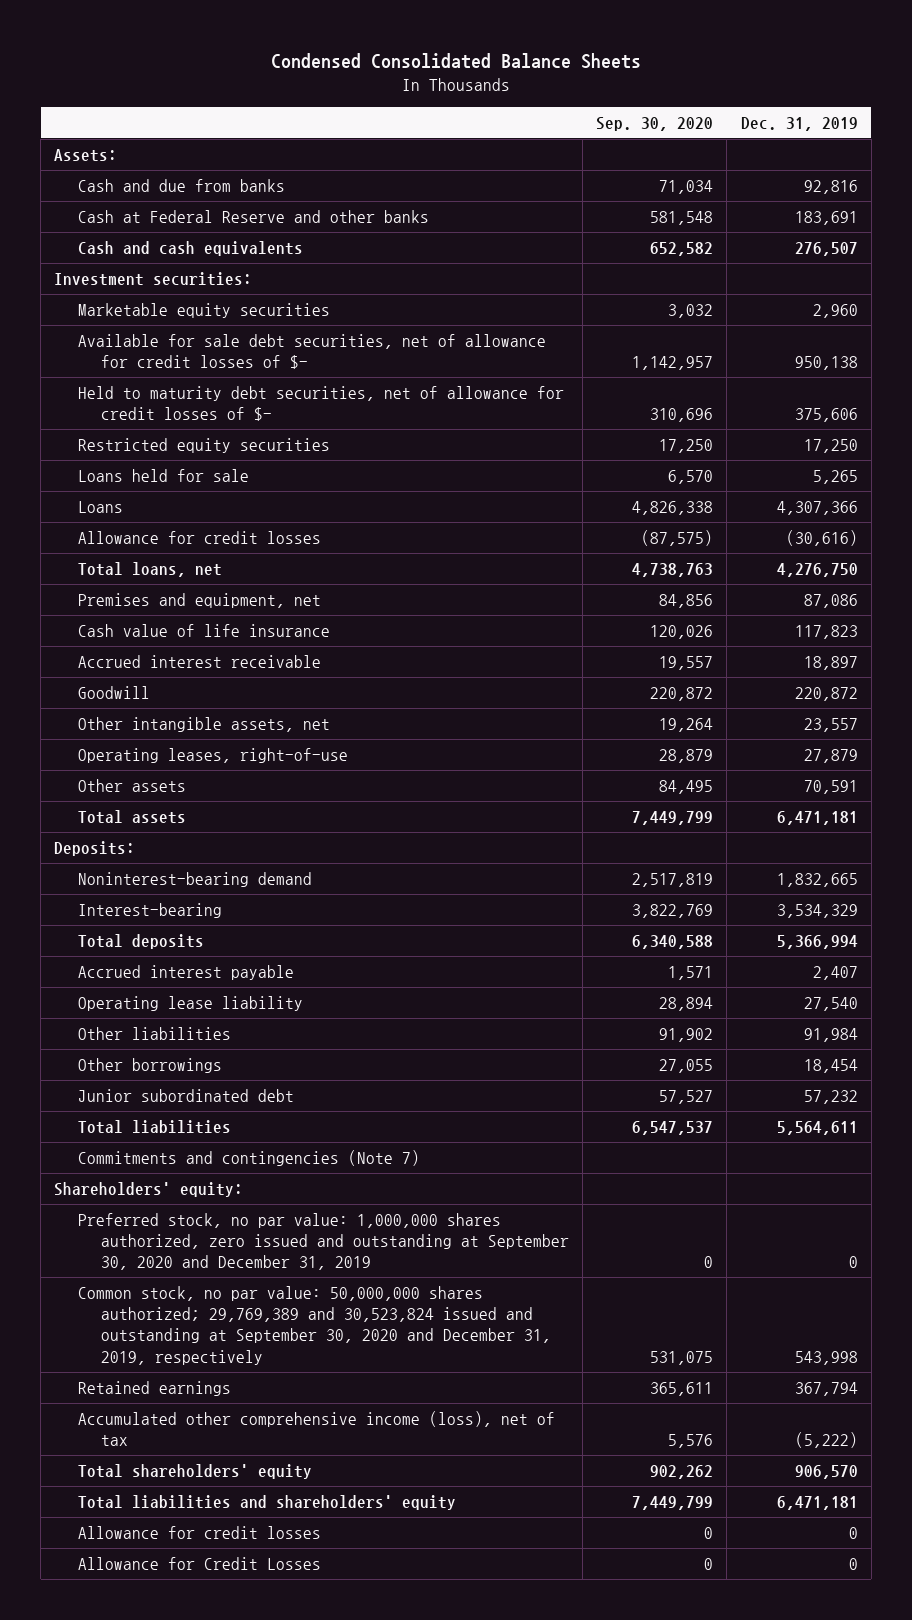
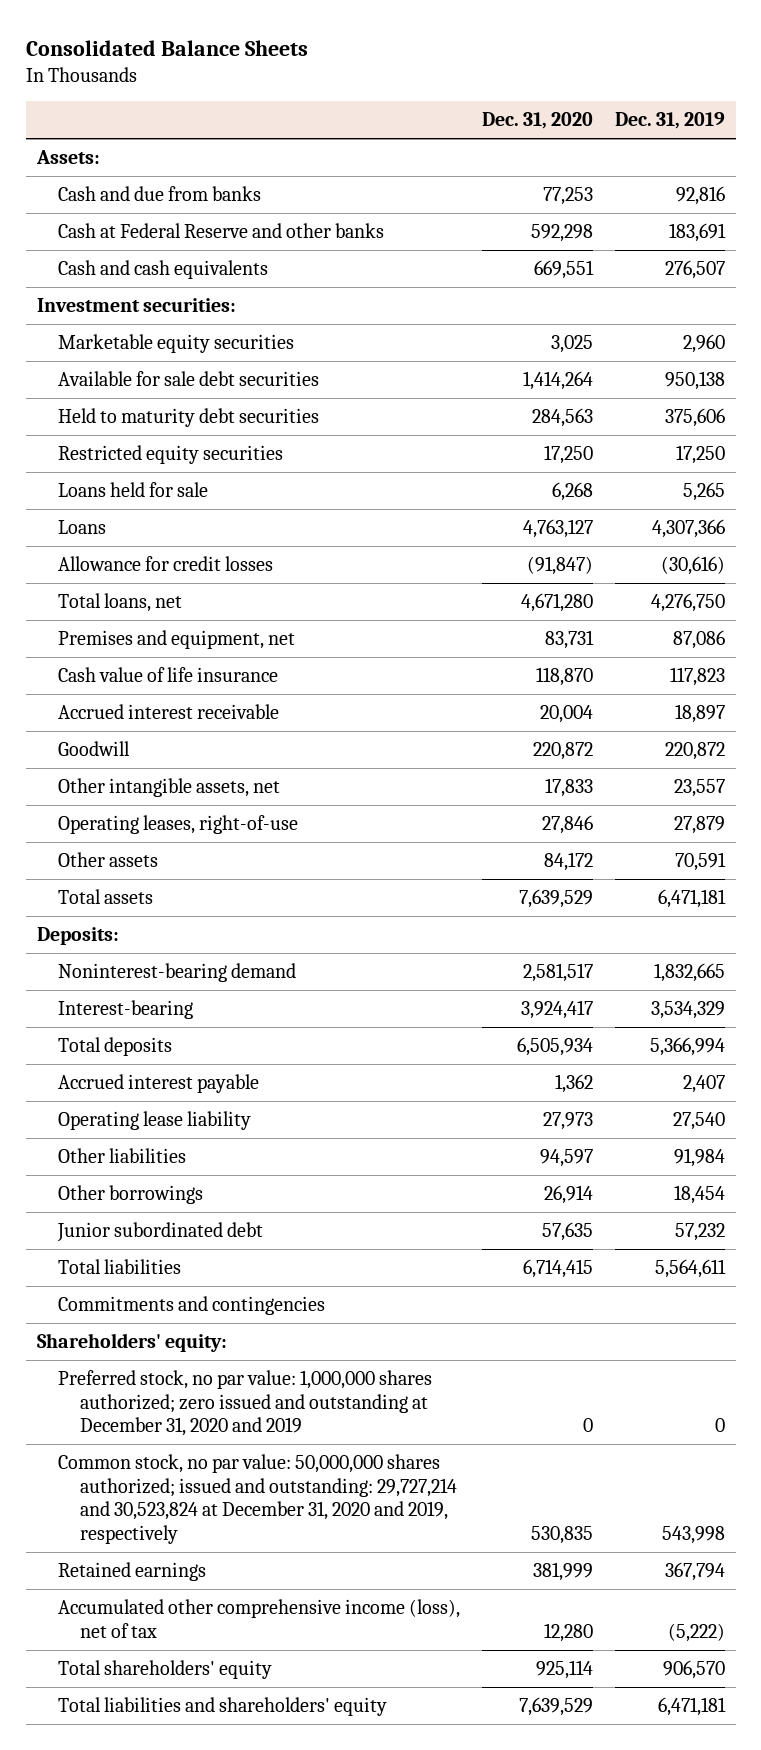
[271,53,642,70] Condensed Consolidated Balance Sheets -> [25,39,308,56] Consolidated Balance Sheets
[596,116,714,131] Sep. 30, 2020 -> none
none -> [482,112,594,130] Dec. 31, 2020
[77,333,546,370] Available for sale debt securities, net of allowance for credit losses of $- -> [58,371,320,387] Available for sale debt securities
[77,385,564,422] Held to maturity debt securities, net of allowance for credit losses of $- -> [58,408,320,428] Held to maturity debt securities
[77,1149,420,1166] Commitments and contingencies (Note 7) -> [58,1296,326,1316] Commitments and contingencies
[77,1212,569,1271] Preferred stock, no par value: 1,000,000 shares authorized, zero issued and outstanding at September 30, 2020 and December 31, 2019 -> [58,1370,433,1437] Preferred stock, no par value: 1,000,000 shares authorized; zero issued and outstanding at December 31, 2020 and 2019
[77,1285,551,1365] Common stock, no par value: 50,000,000 shares authorized; 29,769,389 and 30,523,824 issued and outstanding at September 30, 2020 and December 31, 2019, respectively -> [58,1454,458,1544] Common stock, no par value: 50,000,000 shares authorized; issued and outstanding: 29,727,214 and 30,523,824 at December 31, 2020 and 2019, respectively
[77,1525,321,1539] Allowance for credit losses -> none
[77,1556,321,1570] Allowance for Credit Losses -> none

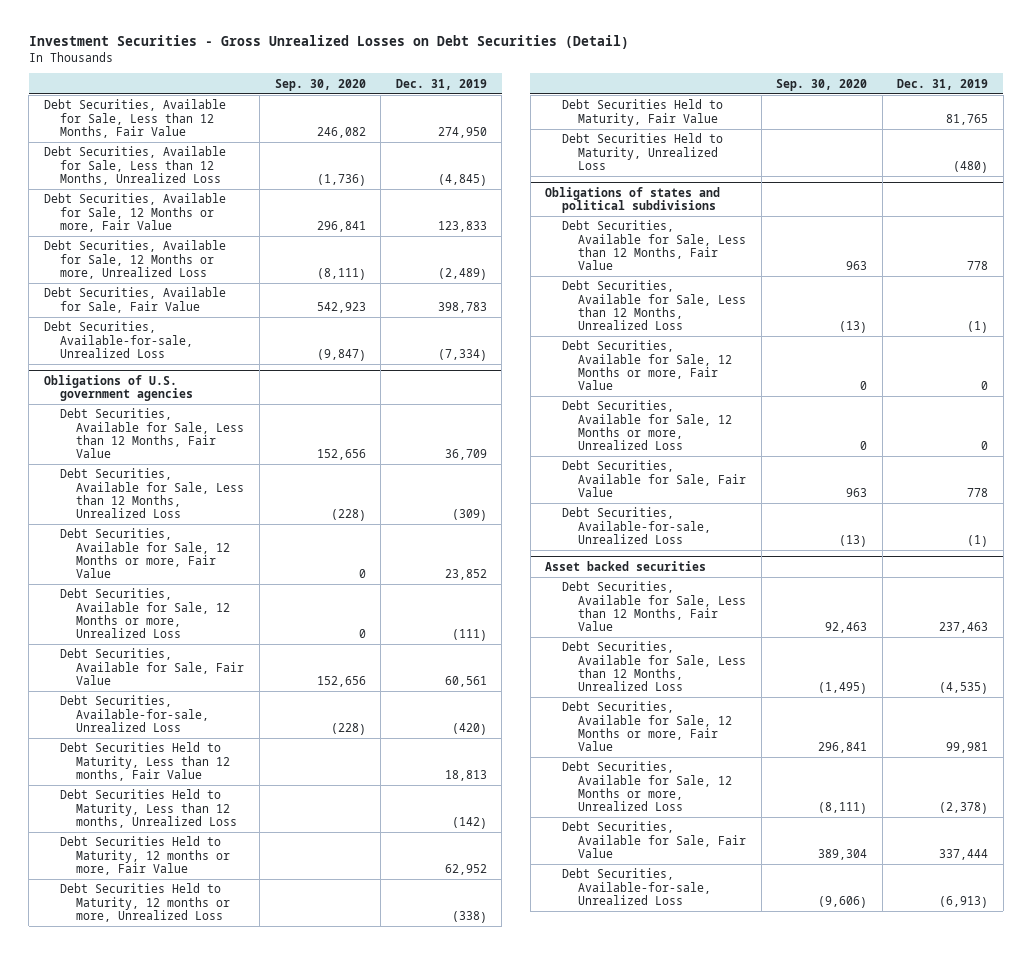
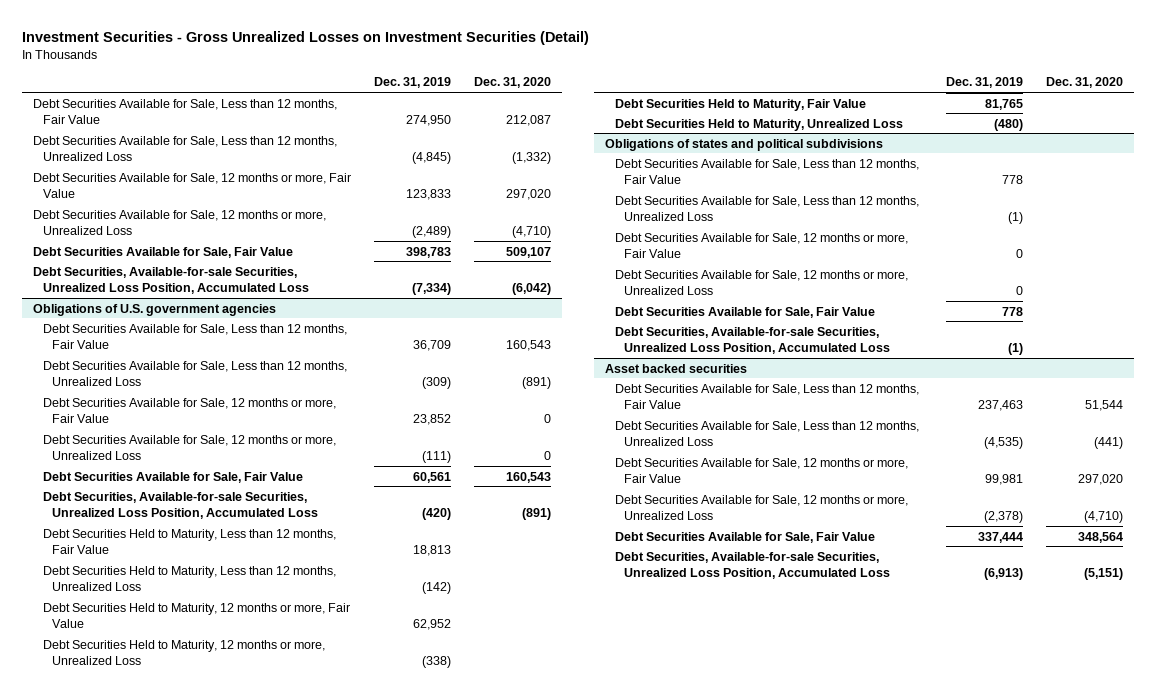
[28,35,629,50] Investment Securities - Gross Unrealized Losses on Debt Securities (Detail) -> [22,30,590,45] Investment Securities - Gross Unrealized Losses on Investment Securities (Detail)
[274,78,366,91] Sep. 30, 2020 -> none
none -> [473,77,551,89] Dec. 31, 2020
[43,99,226,138] Debt Securities, Available for Sale, Less than 12 Months, Fair Value -> [33,98,338,125] Debt Securities Available for Sale, Less than 12 months, Fair Value
[43,146,226,185] Debt Securities, Available for Sale, Less than 12 Months, Unrealized Loss -> [33,135,338,162] Debt Securities Available for Sale, Less than 12 months, Unrealized Loss
[43,193,226,232] Debt Securities, Available for Sale, 12 Months or more, Fair Value -> [33,172,352,199] Debt Securities Available for Sale, 12 months or more, Fair Value
[43,240,226,279] Debt Securities, Available for Sale, 12 Months or more, Unrealized Loss -> [33,209,327,236] Debt Securities Available for Sale, 12 months or more, Unrealized Loss
[43,287,226,313] Debt Securities, Available for Sale, Fair Value -> [33,246,294,258] Debt Securities Available for Sale, Fair Value
[43,321,194,358] Debt Securities, Available-for-sale, Unrealized Loss -> [33,266,309,295] Debt Securities, Available-for-sale Securities, Unrealized Loss Position, Accumulated Loss
[60,408,245,458] Debt Securities, Available for Sale, Less than 12 Months, Fair Value -> [42,323,347,350] Debt Securities Available for Sale, Less than 12 months, Fair Value
[60,468,245,518] Debt Securities, Available for Sale, Less than 12 Months, Unrealized Loss -> [42,360,347,387] Debt Securities Available for Sale, Less than 12 months, Unrealized Loss
[60,528,231,578] Debt Securities, Available for Sale, 12 Months or more, Fair Value -> [42,397,336,424] Debt Securities Available for Sale, 12 months or more, Fair Value
[60,588,231,638] Debt Securities, Available for Sale, 12 Months or more, Unrealized Loss -> [42,434,336,461] Debt Securities Available for Sale, 12 months or more, Unrealized Loss
[60,648,245,685] Debt Securities, Available for Sale, Fair Value -> [42,471,303,483] Debt Securities Available for Sale, Fair Value
[60,695,210,732] Debt Securities, Available-for-sale, Unrealized Loss -> [42,491,319,520] Debt Securities, Available-for-sale Securities, Unrealized Loss Position, Accumulated Loss
[561,220,746,270] Debt Securities, Available for Sale, Less than 12 Months, Fair Value -> [614,158,919,185] Debt Securities Available for Sale, Less than 12 months, Fair Value
[561,280,746,330] Debt Securities, Available for Sale, Less than 12 Months, Unrealized Loss -> [614,195,919,222] Debt Securities Available for Sale, Less than 12 months, Unrealized Loss
[561,340,732,390] Debt Securities, Available for Sale, 12 Months or more, Fair Value -> [614,232,908,259] Debt Securities Available for Sale, 12 months or more, Fair Value
[561,400,732,450] Debt Securities, Available for Sale, 12 Months or more, Unrealized Loss -> [614,269,908,296] Debt Securities Available for Sale, 12 months or more, Unrealized Loss
[561,460,746,497] Debt Securities, Available for Sale, Fair Value -> [614,306,875,318] Debt Securities Available for Sale, Fair Value
[561,507,711,544] Debt Securities, Available-for-sale, Unrealized Loss -> [614,326,891,355] Debt Securities, Available-for-sale Securities, Unrealized Loss Position, Accumulated Loss
[561,581,746,631] Debt Securities, Available for Sale, Less than 12 Months, Fair Value -> [614,383,919,410] Debt Securities Available for Sale, Less than 12 months, Fair Value
[561,641,746,691] Debt Securities, Available for Sale, Less than 12 Months, Unrealized Loss -> [614,420,919,447] Debt Securities Available for Sale, Less than 12 months, Unrealized Loss
[561,701,732,751] Debt Securities, Available for Sale, 12 Months or more, Fair Value -> [614,457,908,484] Debt Securities Available for Sale, 12 months or more, Fair Value
[561,761,732,811] Debt Securities, Available for Sale, 12 Months or more, Unrealized Loss -> [614,494,908,521] Debt Securities Available for Sale, 12 months or more, Unrealized Loss
[561,821,746,858] Debt Securities, Available for Sale, Fair Value -> [614,531,875,543] Debt Securities Available for Sale, Fair Value
[561,868,711,905] Debt Securities, Available-for-sale, Unrealized Loss -> [614,551,891,580] Debt Securities, Available-for-sale Securities, Unrealized Loss Position, Accumulated Loss

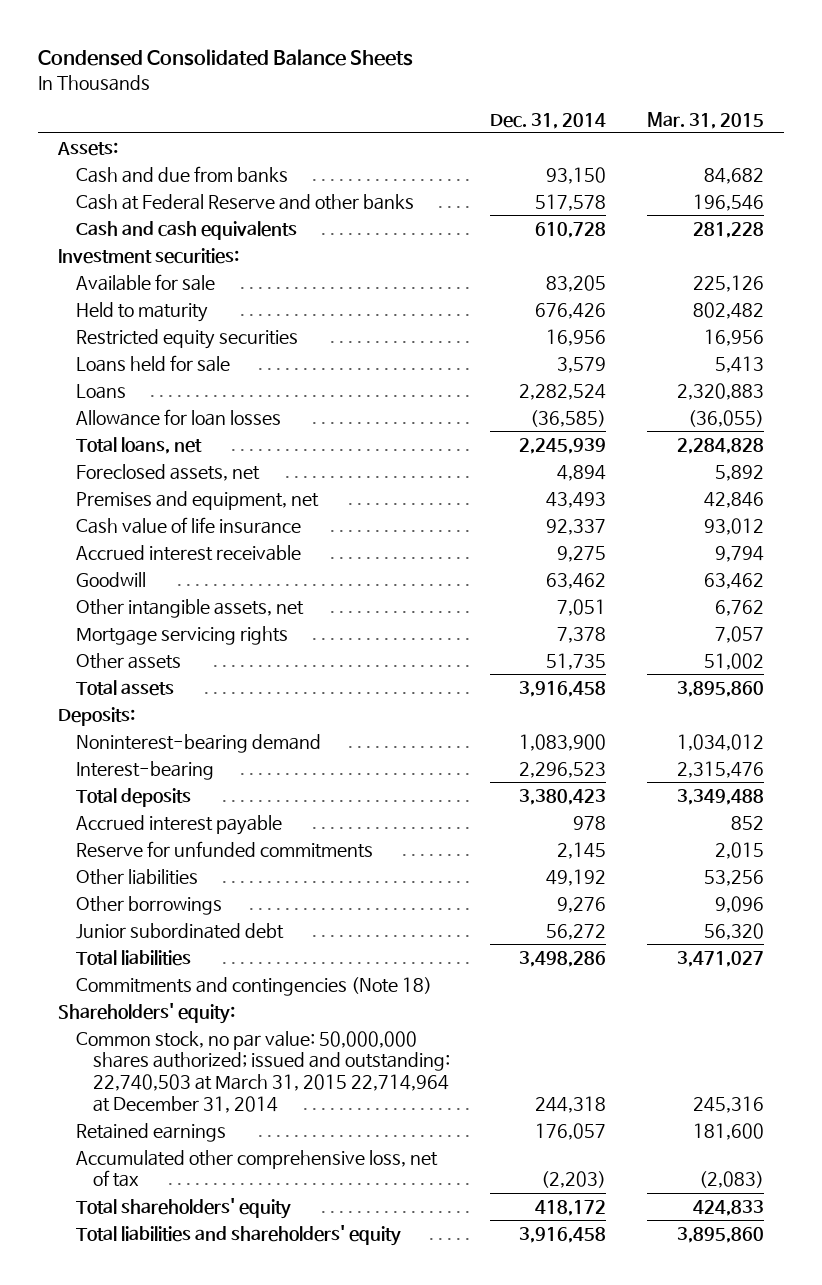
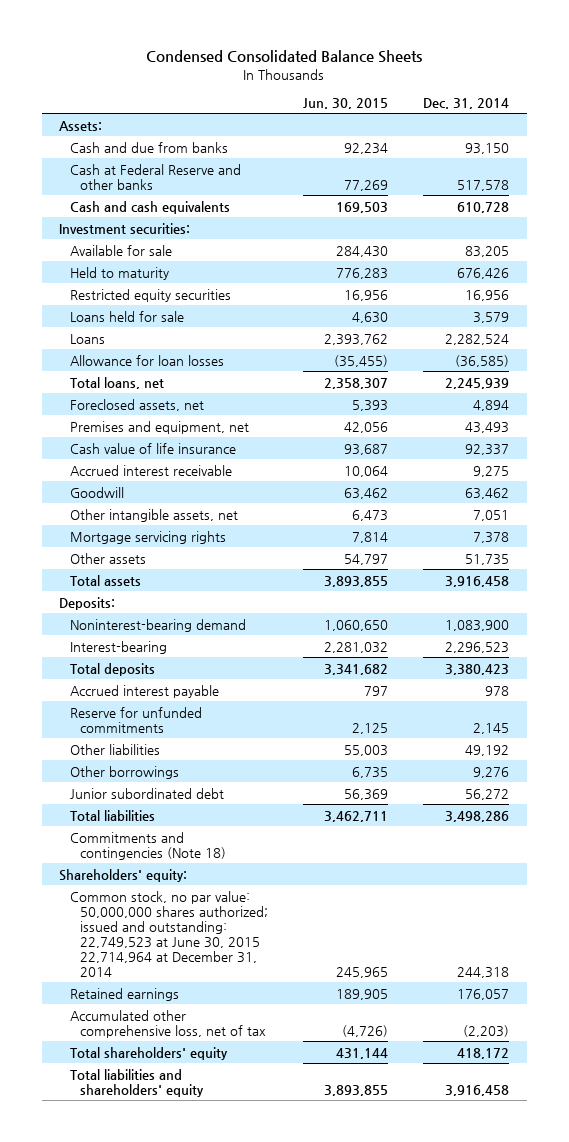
[646,111,764,129] Mar. 31, 2015 -> none
none -> [303,97,389,109] Jun. 30, 2015
[75,1030,451,1113] Common stock, no par value: 50,000,000 shares authorized; issued and outstanding: 22,740,503 at March 31, 2015 22,714,964 at December 31, 2014 -> [69,890,269,977] Common stock, no par value: 50,000,000 shares authorized; issued and outstanding: 22,749,523 at June 30, 2015 22,714,964 at December 31, 2014

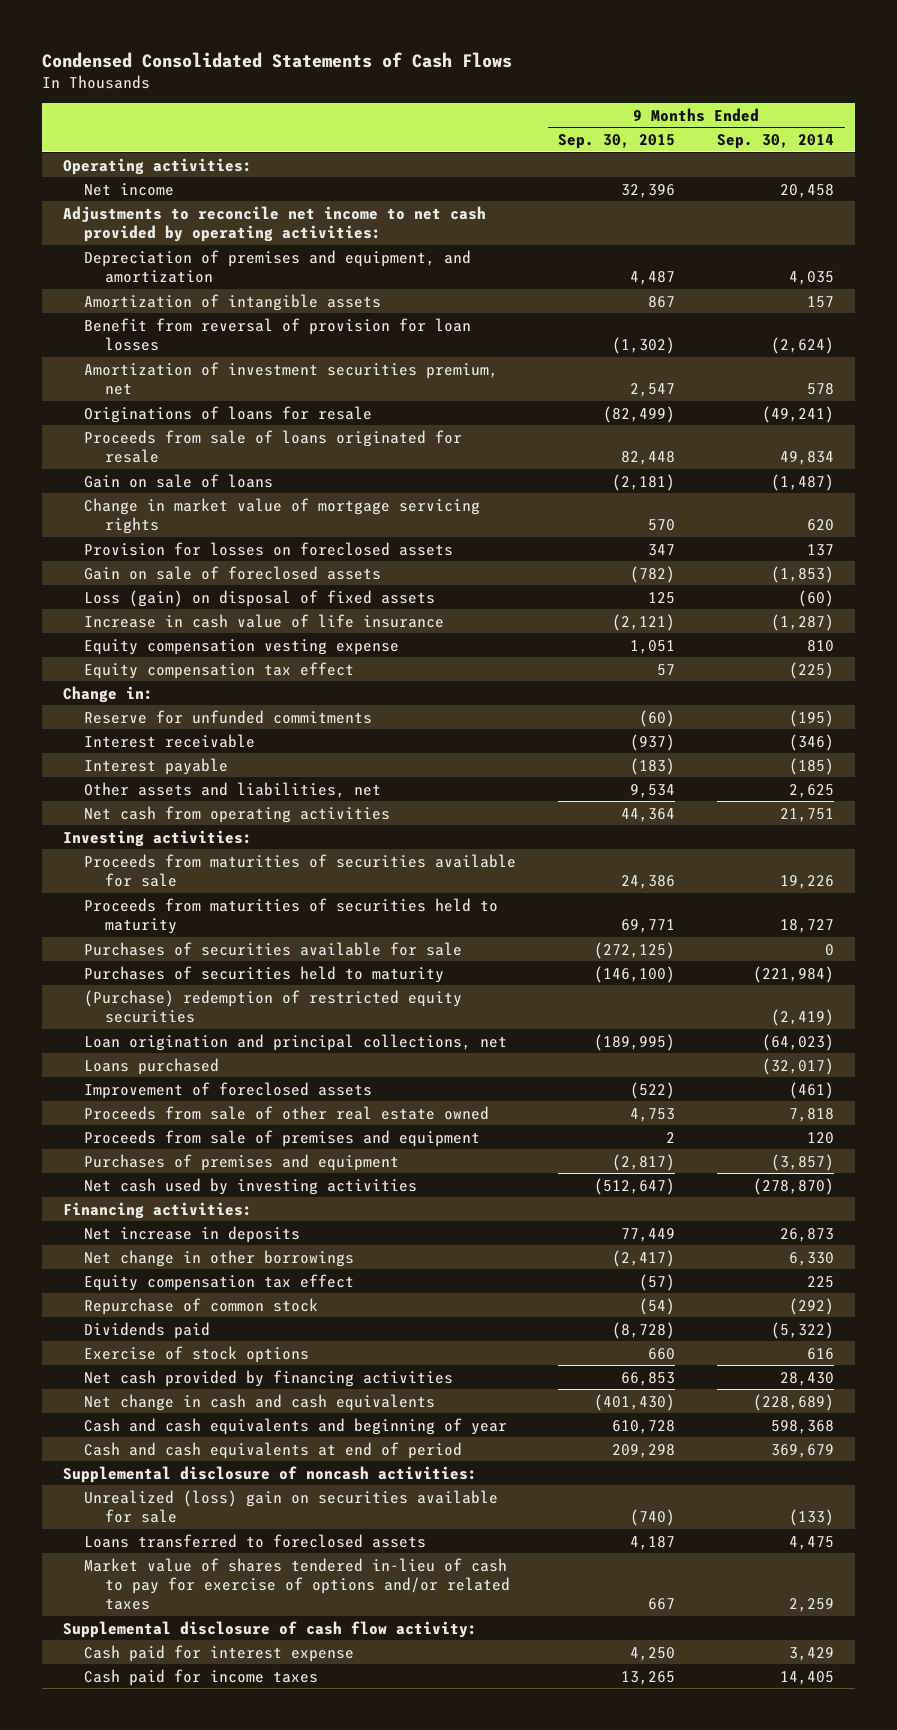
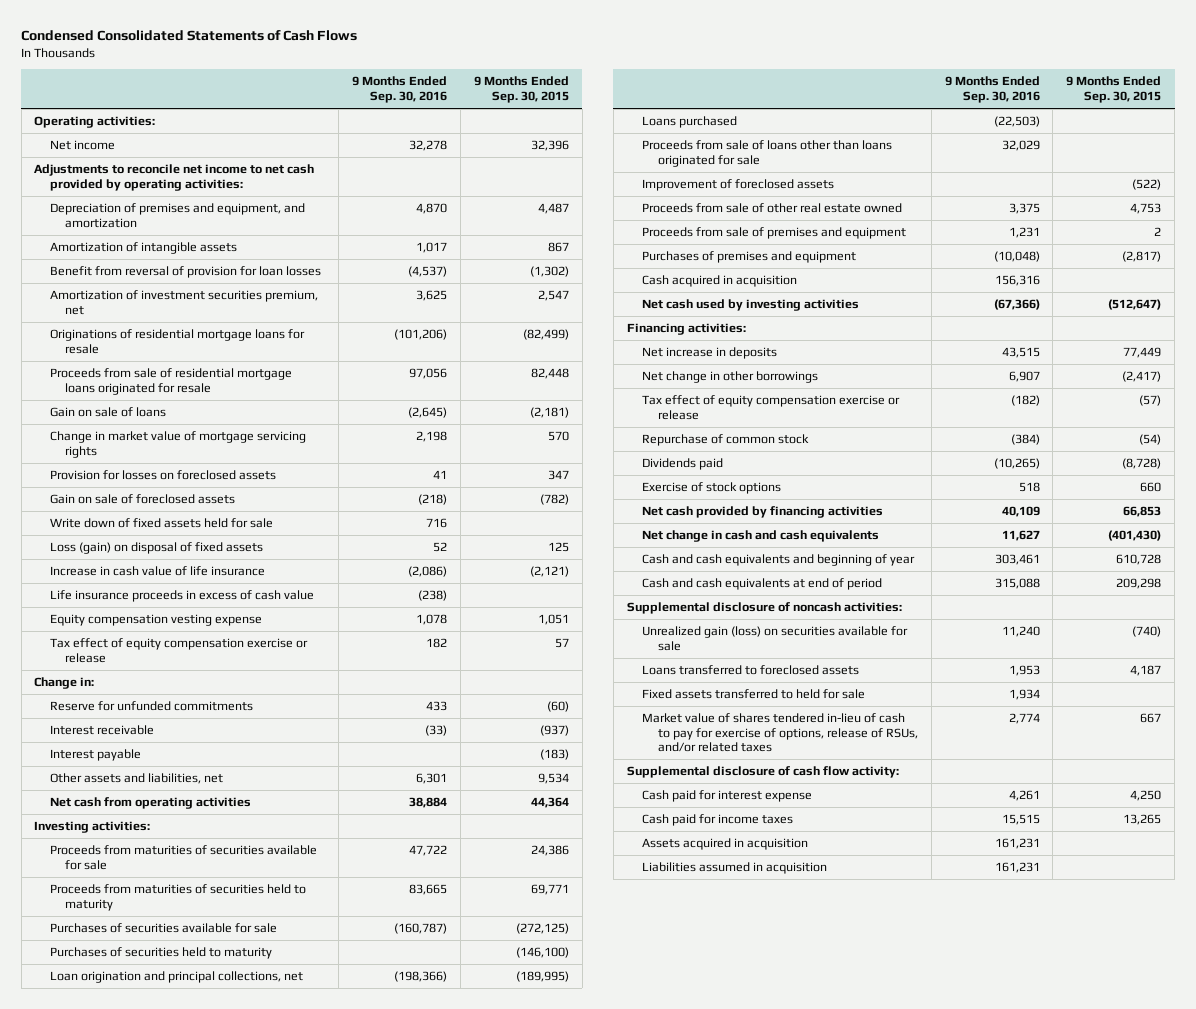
[717,134,835,150] Sep. 30, 2014 -> none
none -> [352,76,448,103] 9 Months Ended Sep. 30, 2016
[84,405,373,423] Originations of loans for resale -> [49,329,305,354] Originations of residential mortgage loans for resale
[84,429,463,463] Proceeds from sale of loans originated for resale -> [49,368,292,395] Proceeds from sale of residential mortgage loans originated for resale
none -> [49,518,273,529] Write down of fixed assets held for sale
none -> [49,590,314,603] Life insurance proceeds in excess of cash value
[84,661,355,679] Equity compensation tax effect -> [49,638,308,663] Tax effect of equity compensation exercise or release
[84,989,463,1023] (Purchase) redemption of restricted equity securities -> none
none -> [642,140,893,167] Proceeds from sale of loans other than loans originated for sale
none -> [642,275,798,288] Cash acquired in acquisition
[84,1273,355,1291] Equity compensation tax effect -> [642,395,901,420] Tax effect of equity compensation exercise or release
[84,1489,499,1523] Unrealized (loss) gain on securities available for sale -> [642,626,909,651] Unrealized gain (loss) on securities available for sale
none -> [642,689,866,700] Fixed assets transferred to held for sale
[84,1557,510,1611] Market value of shares tendered in-lieu of cash to pay for exercise of options and/or related taxes -> [642,713,918,753] Market value of shares tendered in-lieu of cash to pay for exercise of options, release of RSUs, and/or related taxes
none -> [642,838,809,851] Assets acquired in acquisition
none -> [642,862,828,875] Liabilities assumed in acquisition

